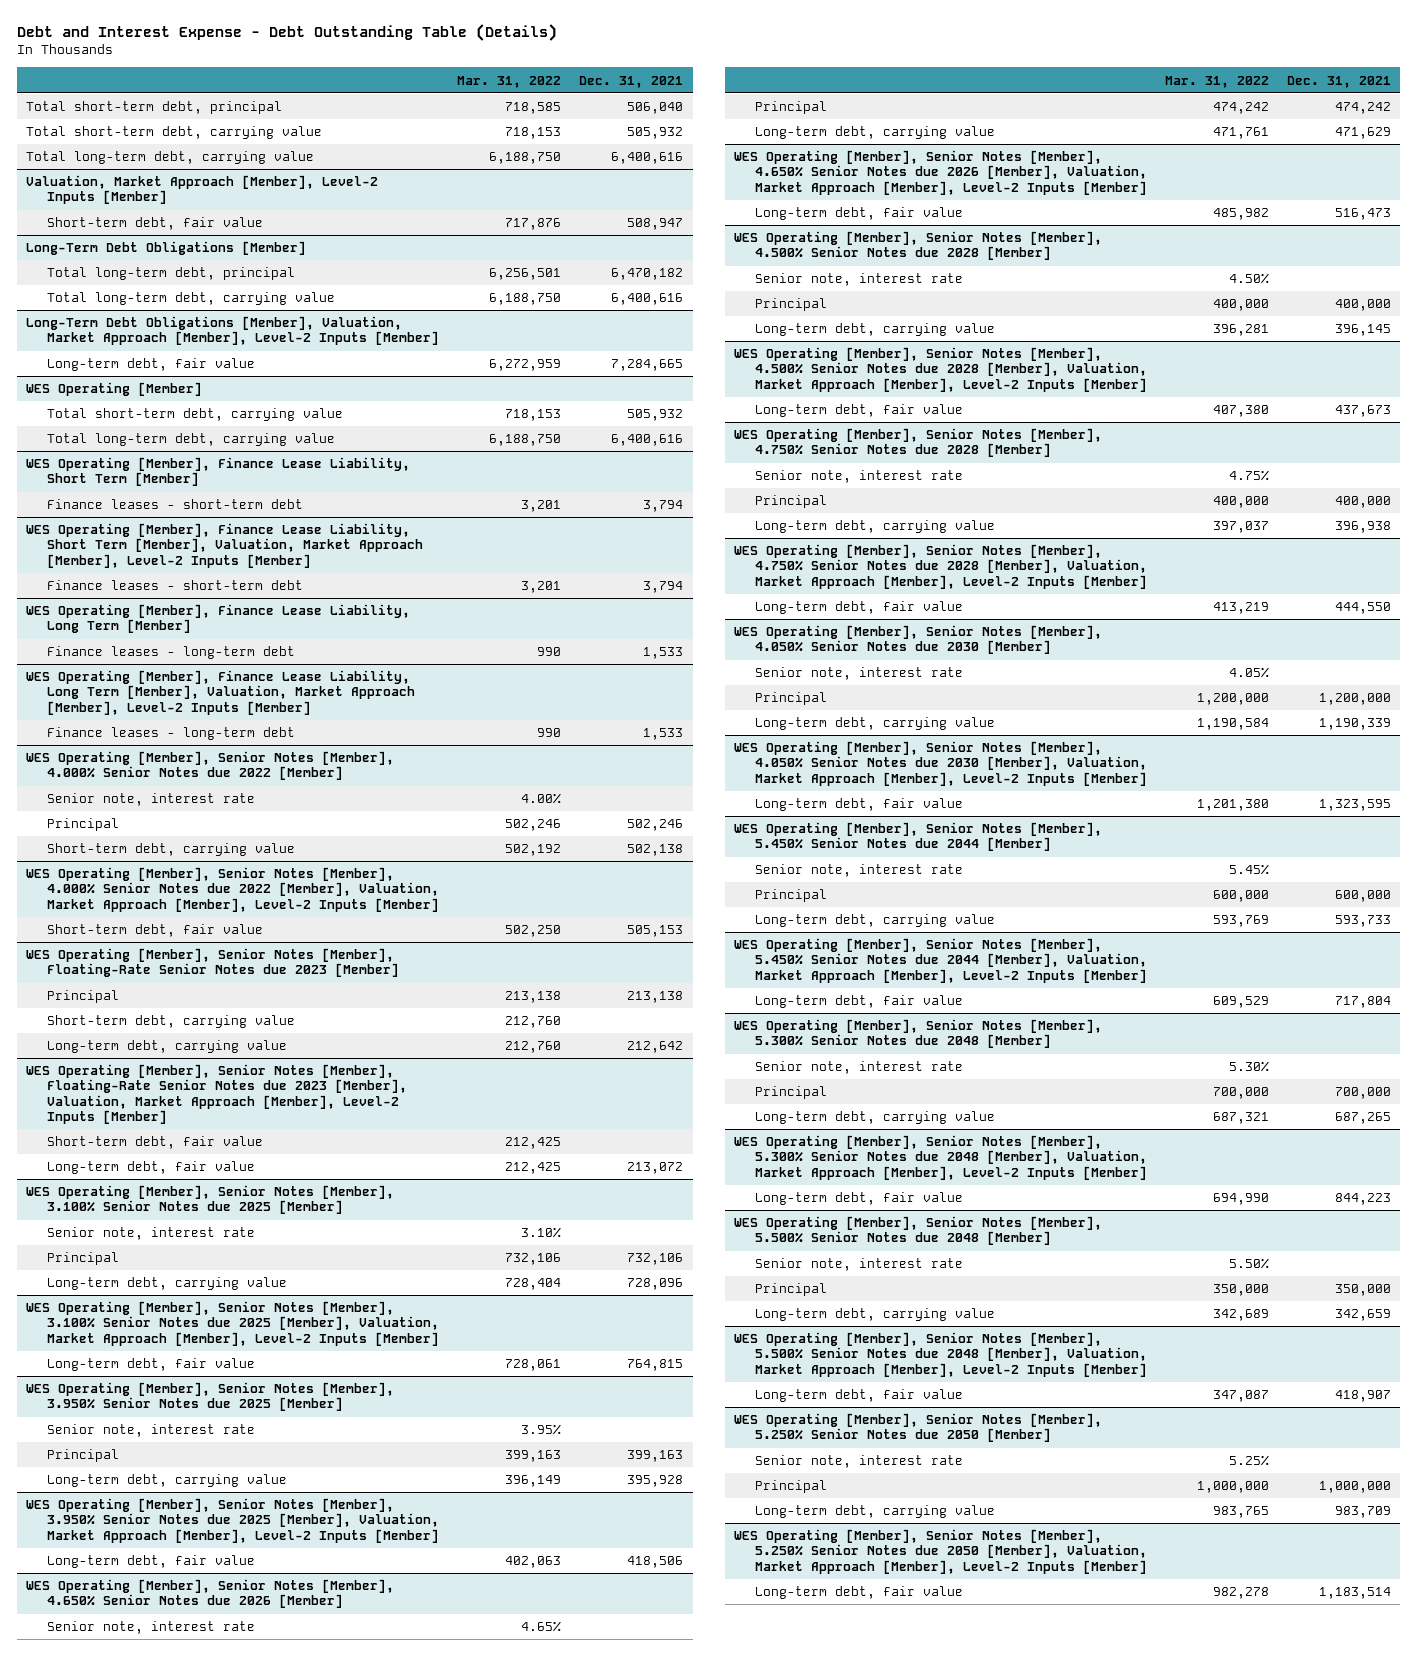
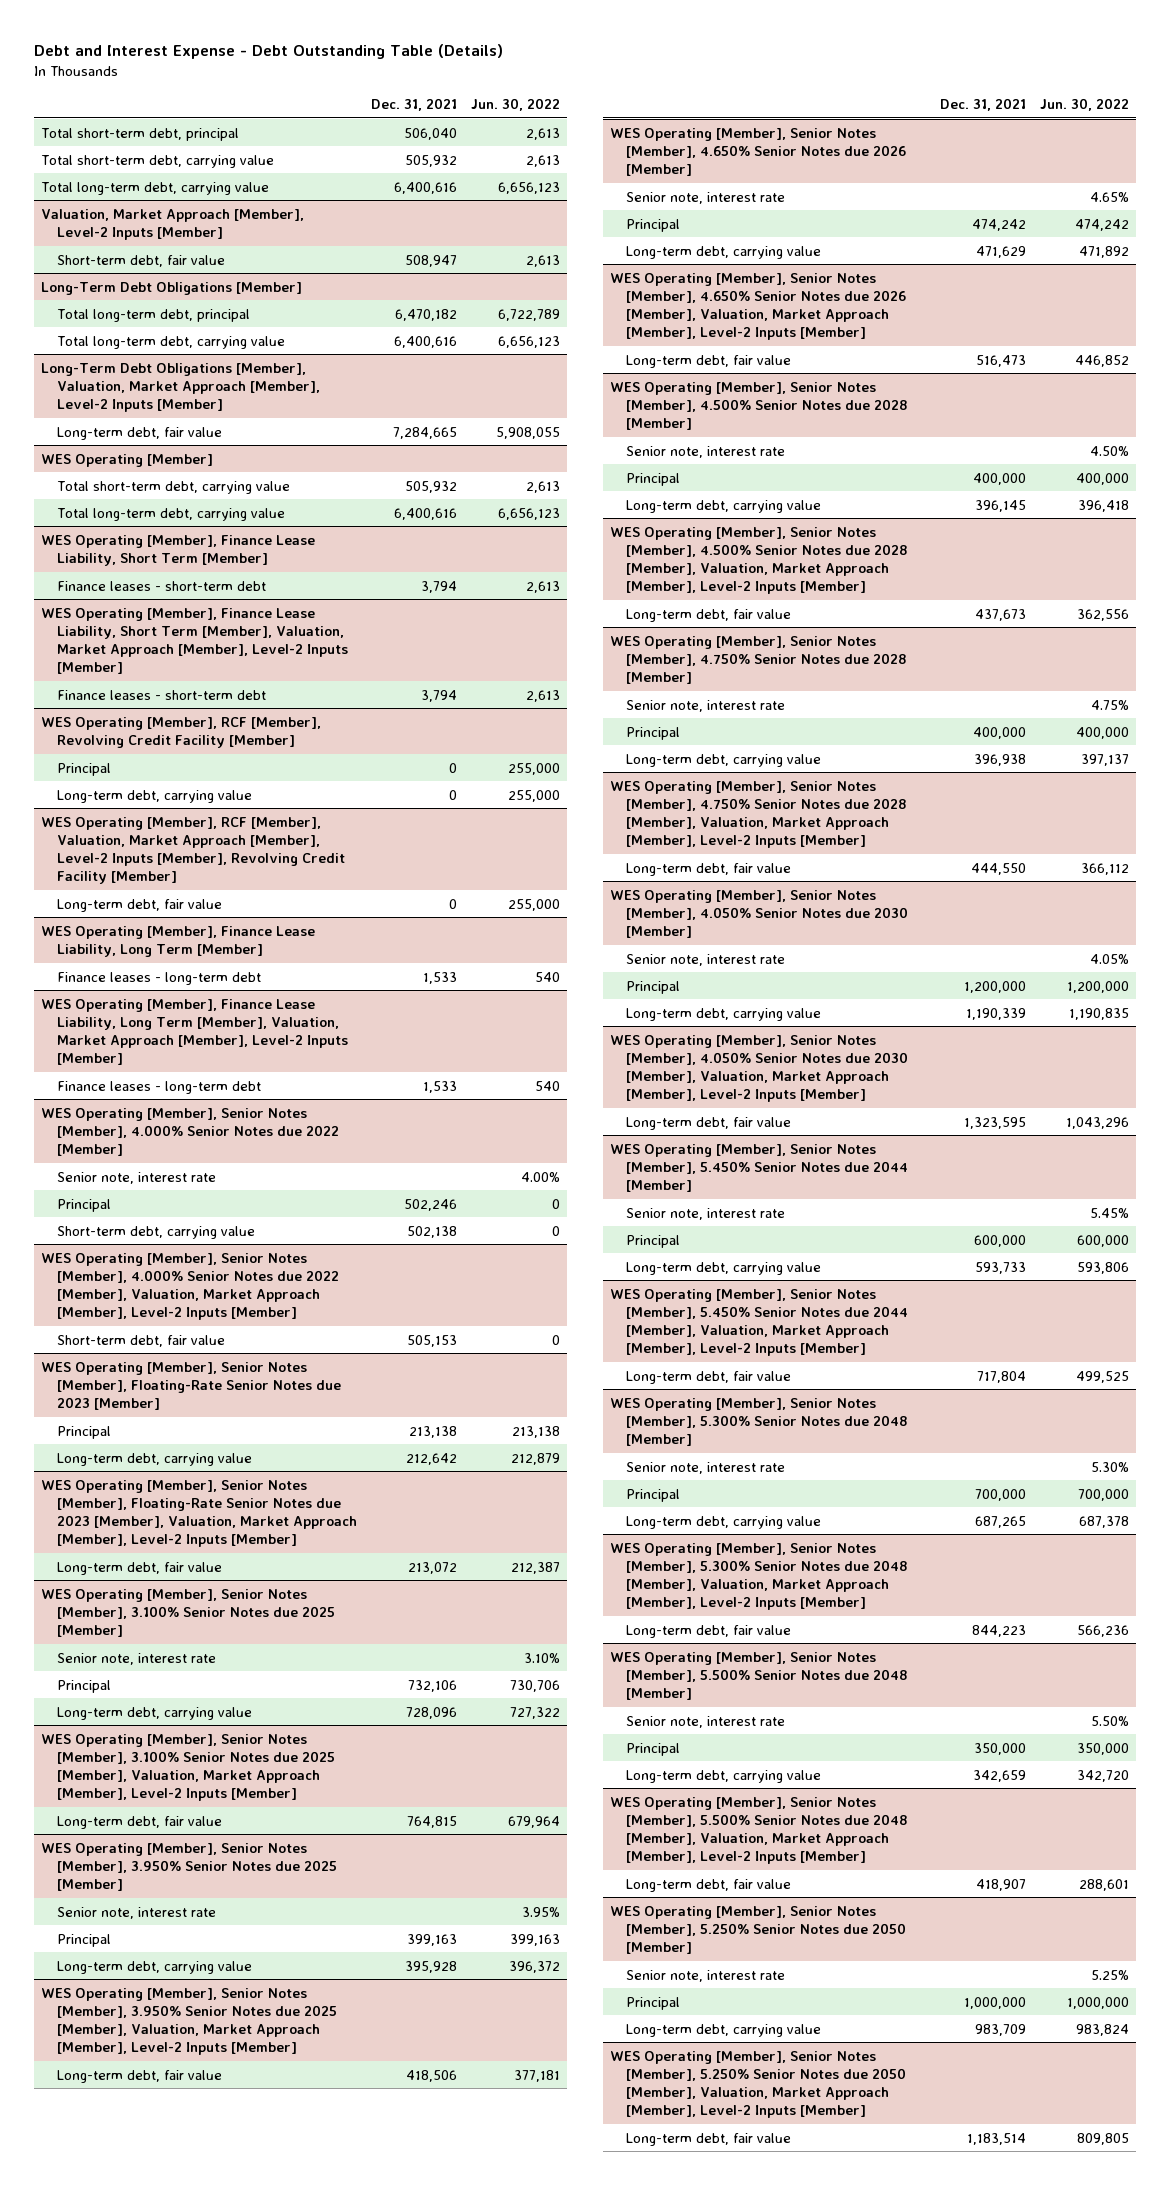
[457,75,562,88] Mar. 31, 2022 -> none
none -> [471,97,561,111] Jun. 30, 2022
none -> [41,716,322,748] WES Operating [Member], RCF [Member], Revolving Credit Facility [Member]
none -> [56,762,111,776] Principal
none -> [56,789,252,803] Long-term debt, carrying value
none -> [41,816,345,885] WES Operating [Member], RCF [Member], Valuation, Market Approach [Member], Level-2 Inputs [Member], Revolving Credit Facility [Member]
none -> [56,898,222,912] Long-term debt, fair value
[46,1015,295,1029] Short-term debt, carrying value -> none
[46,1136,263,1150] Short-term debt, fair value -> none

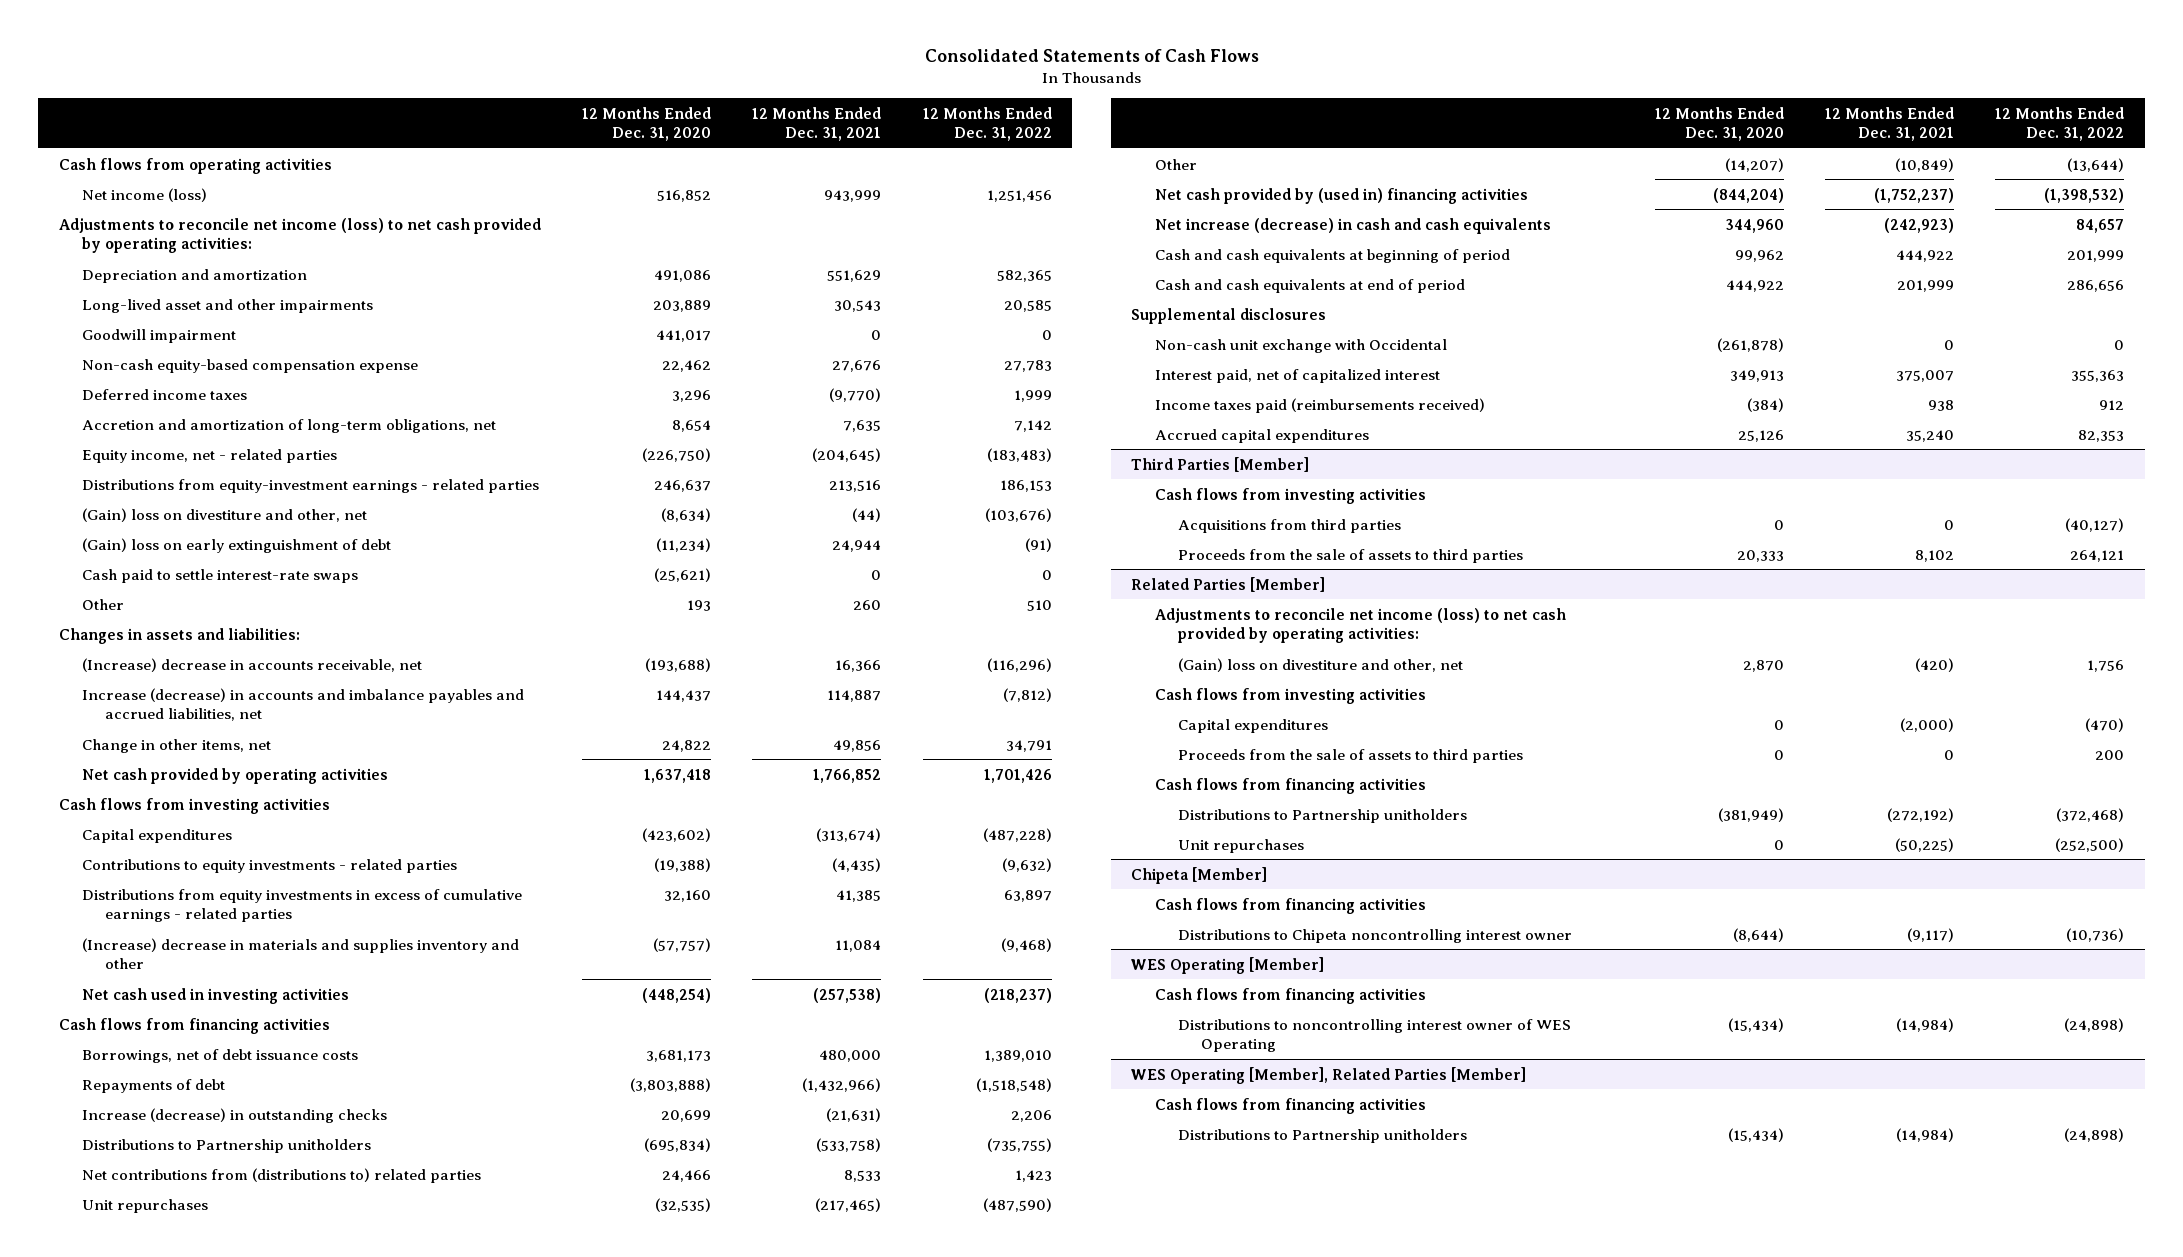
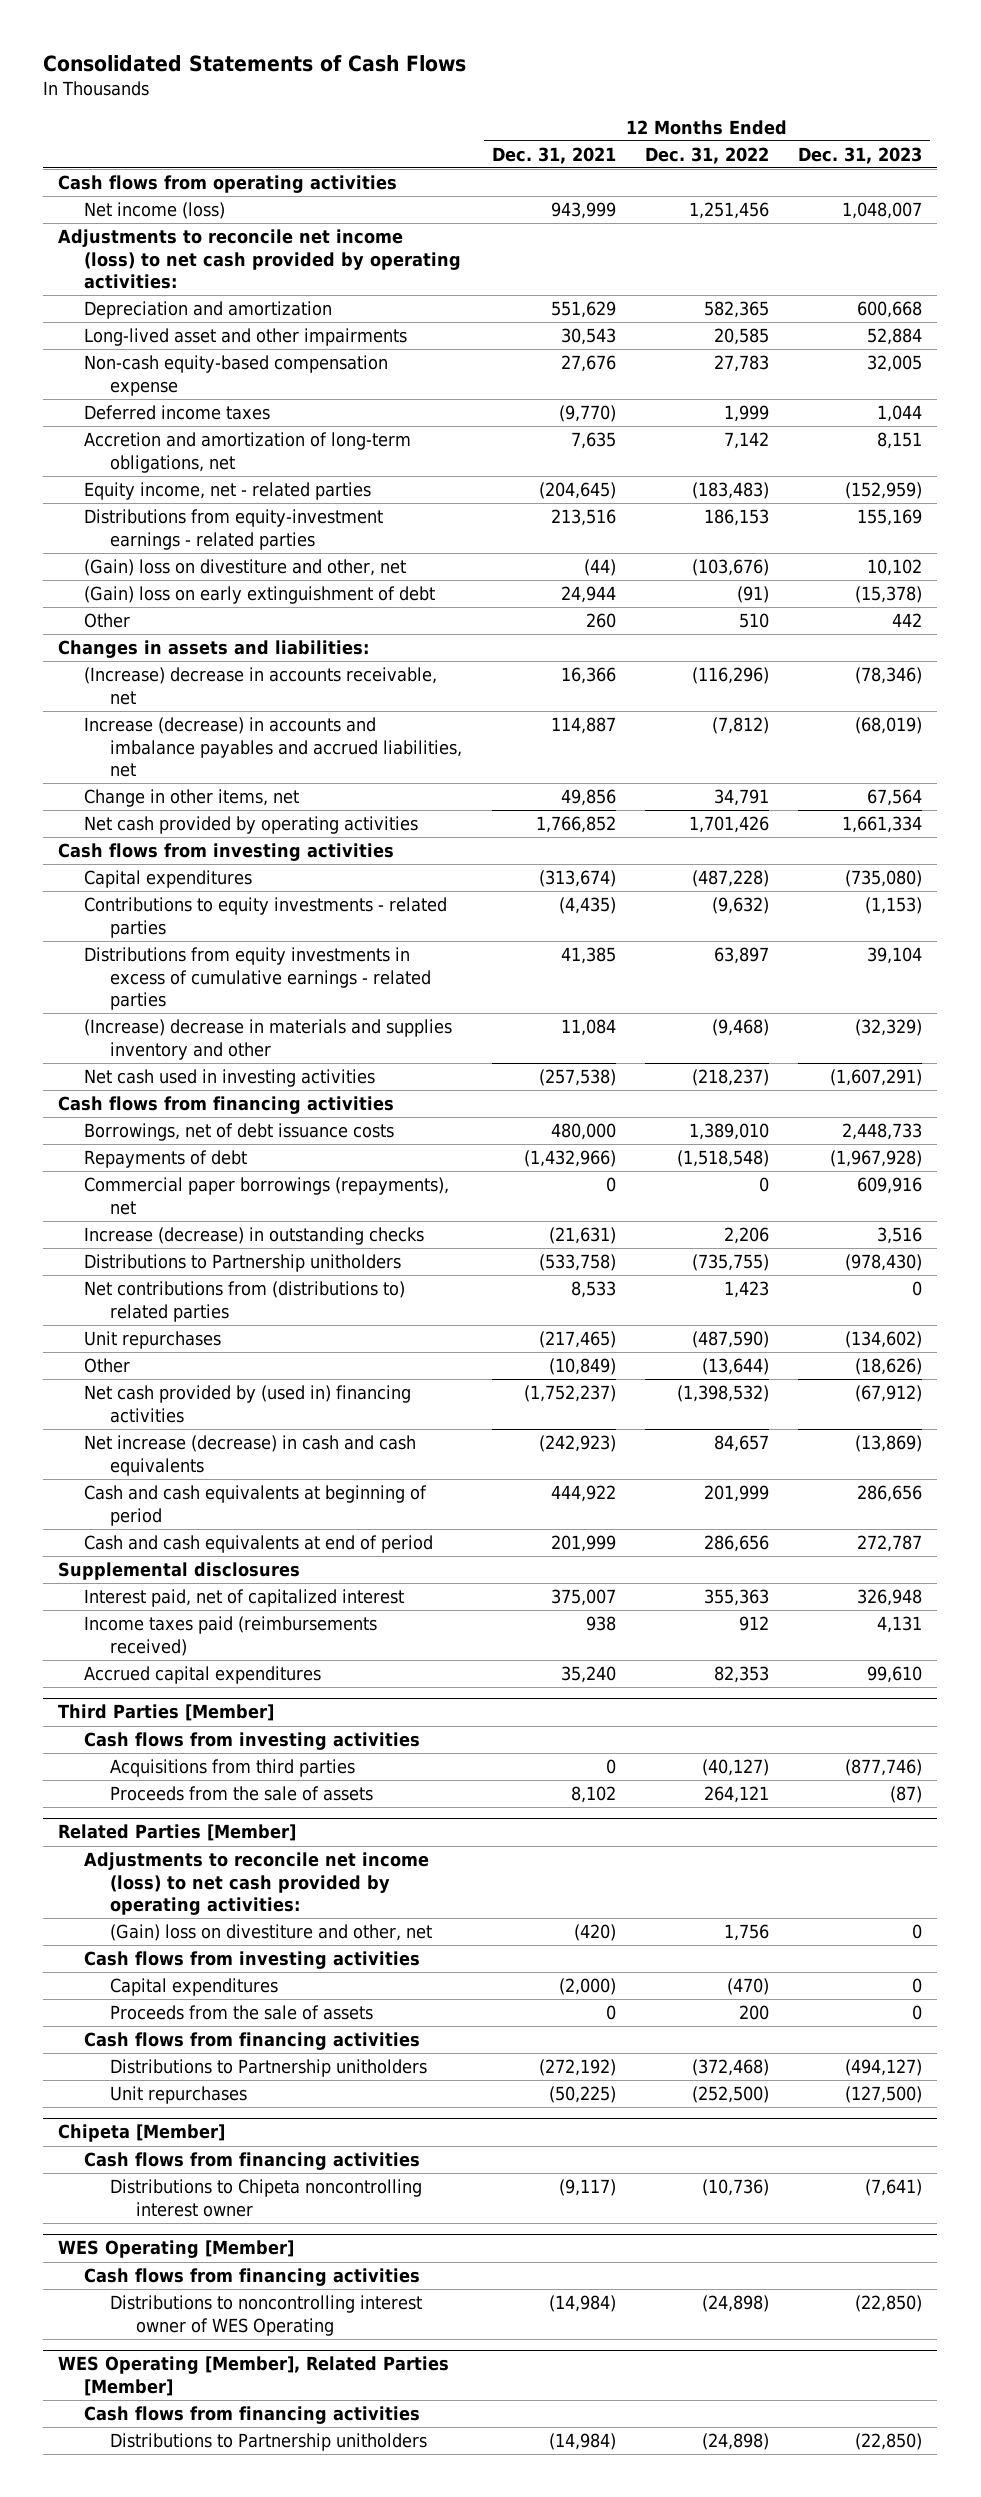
[582,106,712,141] 12 Months Ended Dec. 31, 2020 -> none
none -> [798,146,923,164] Dec. 31, 2023
[82,328,237,343] Goodwill impairment -> none
[82,568,359,583] Cash paid to settle interest-rate swaps -> none
none -> [84,1177,450,1215] Commercial paper borrowings (repayments), net
[1154,338,1447,353] Non-cash unit exchange with Occidental -> none
[1177,548,1523,563] Proceeds from the sale of assets to third parties -> [110,1786,374,1802] Proceeds from the sale of assets
[1177,748,1523,763] Proceeds from the sale of assets to third parties -> [110,2005,374,2021] Proceeds from the sale of assets

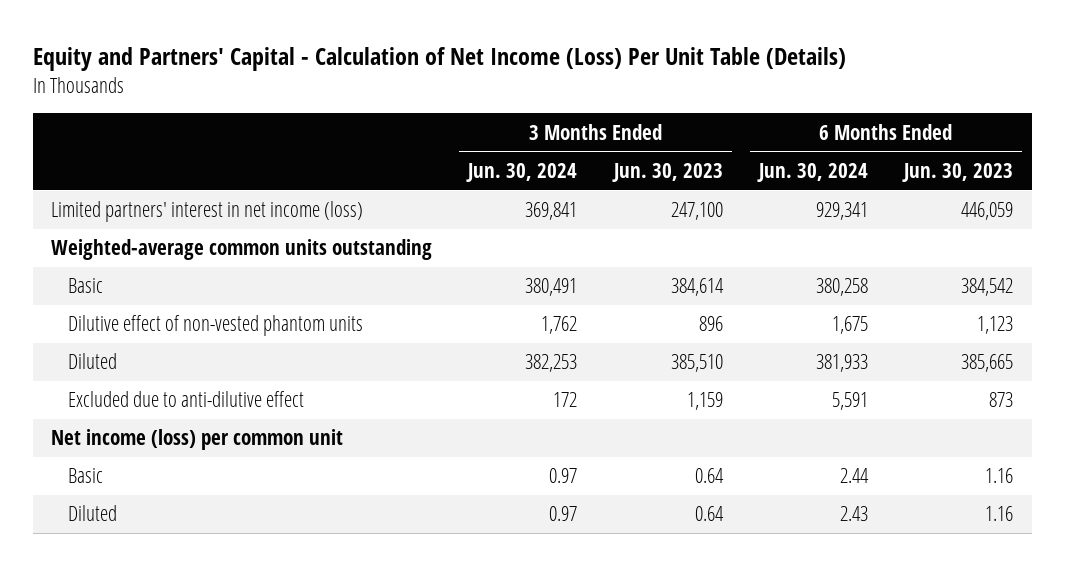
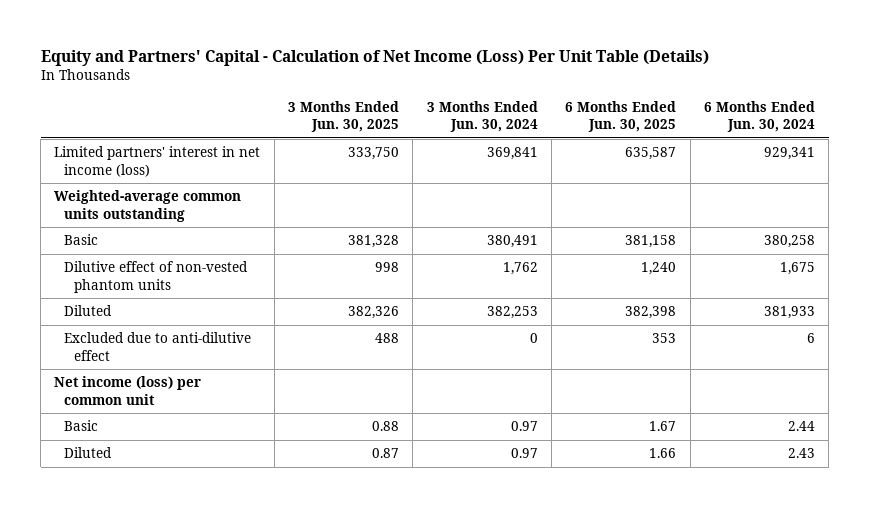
[611,162,723,182] Jun. 30, 2023 -> none
[902,162,1014,182] Jun. 30, 2023 -> none
none -> [288,100,400,132] 3 Months Ended Jun. 30, 2025
none -> [565,100,677,132] 6 Months Ended Jun. 30, 2025
[553,392,578,408] 172 -> [529,333,538,344] 0
[832,392,869,411] 5,591 -> [806,333,815,344] 6

